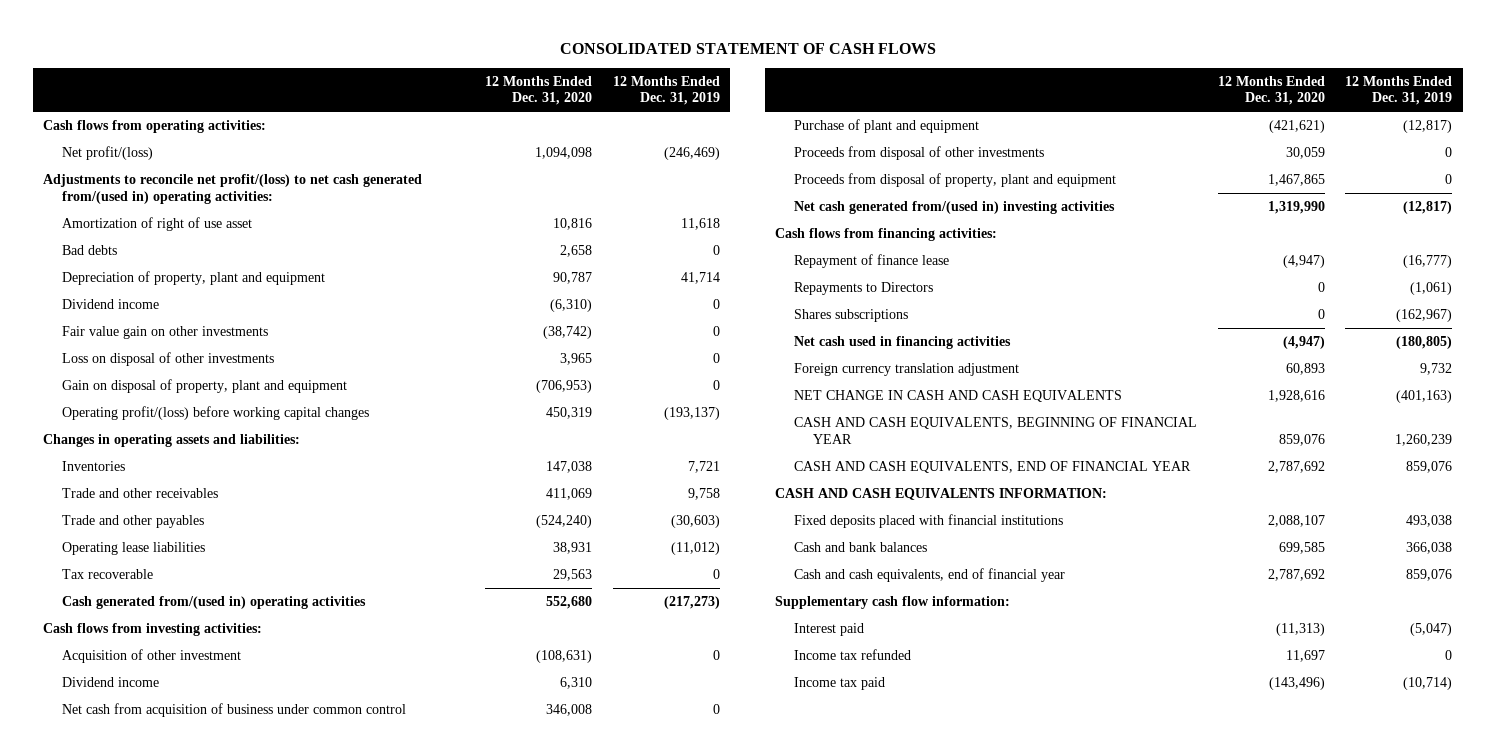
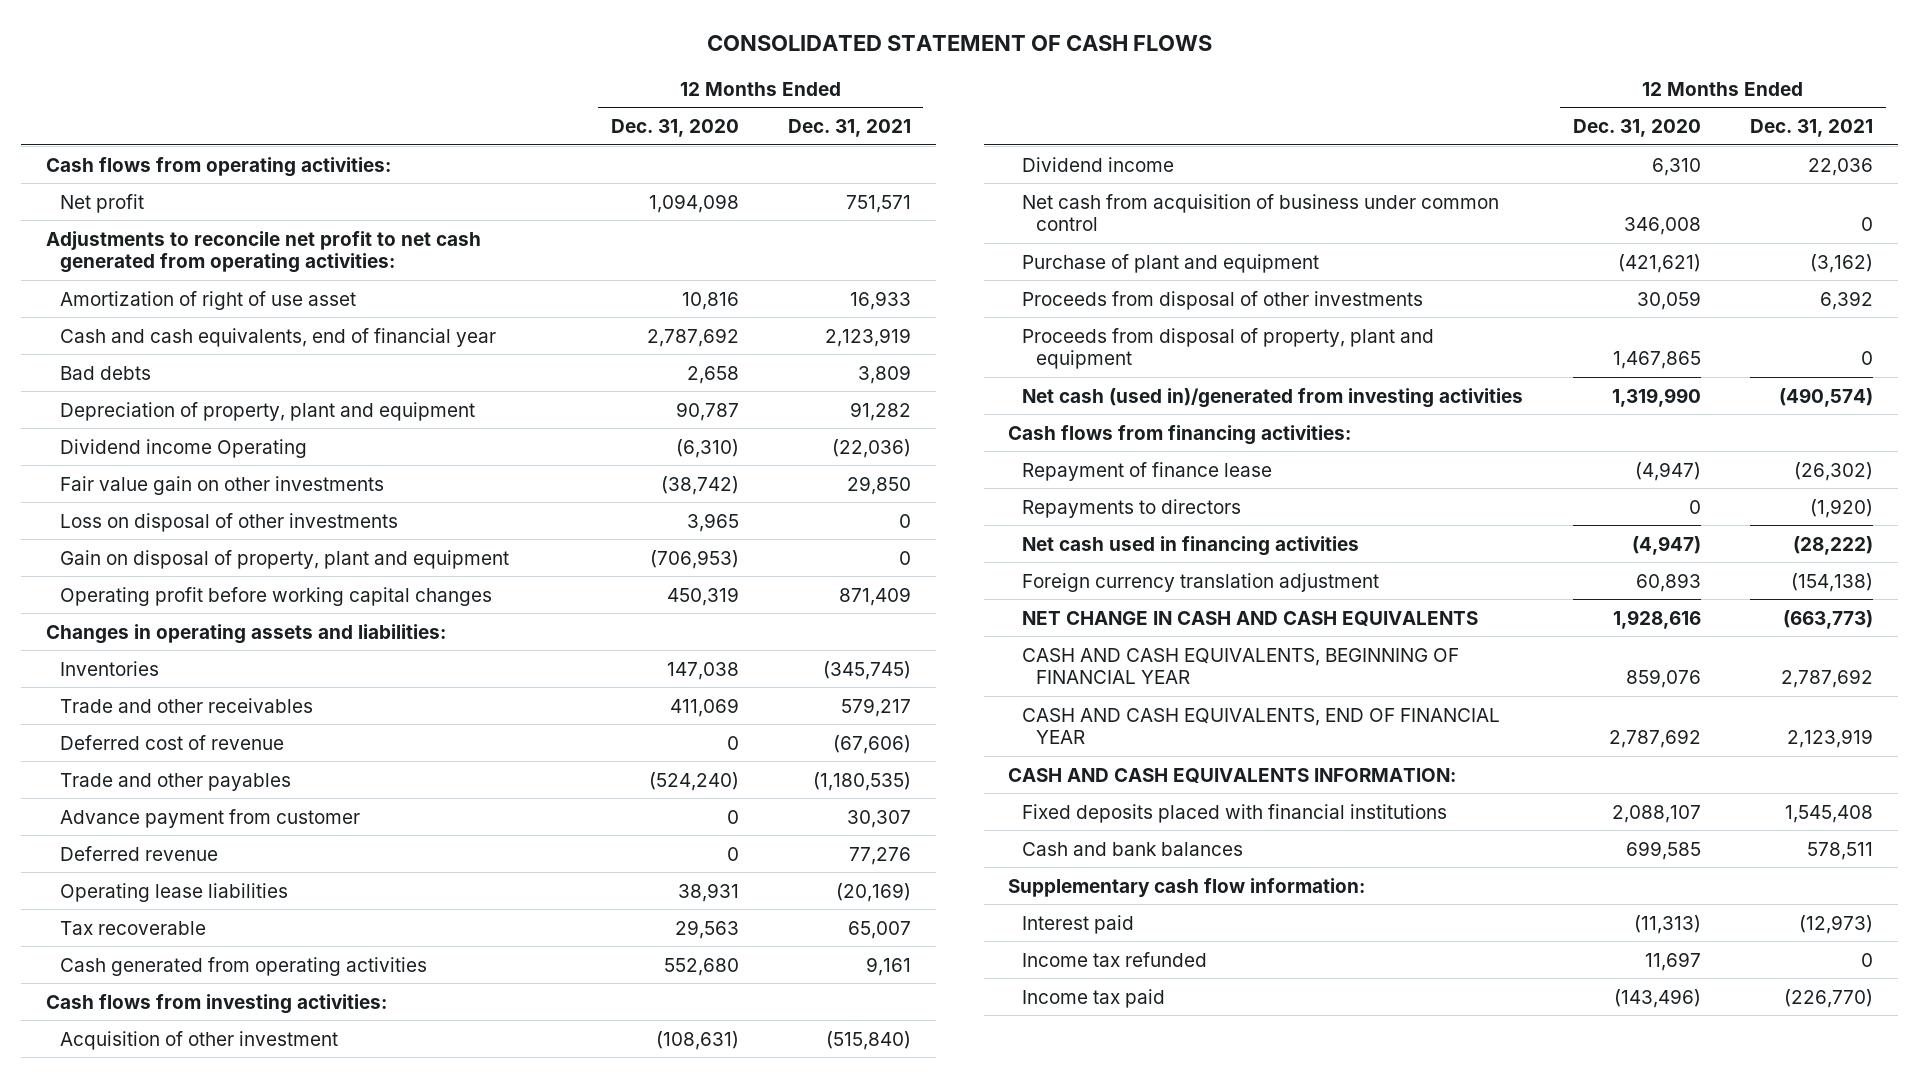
[613,75,721,106] 12 Months Ended Dec. 31, 2019 -> none
none -> [788,119,912,138] Dec. 31, 2021
[61,145,153,160] Net profit/(loss) -> [60,193,145,213] Net profit
[42,173,422,204] Adjustments to reconcile net profit/(loss) to net cash generated from/(used in) operating activities: -> [46,230,482,273] Adjustments to reconcile net profit to net cash generated from operating activities:
[794,567,1066,582] Cash and cash equivalents, end of financial year -> [60,327,497,347] Cash and cash equivalents, end of financial year
[61,298,159,309] Dividend income -> [60,438,308,458] Dividend income Operating
[61,405,369,420] Operating profit/(loss) before working capital changes -> [60,586,493,606] Operating profit before working capital changes
none -> [60,734,285,750] Deferred cost of revenue
none -> [60,808,361,828] Advance payment from customer
none -> [60,845,219,861] Deferred revenue
[61,595,366,609] Cash generated from/(used in) operating activities -> [60,956,428,976] Cash generated from operating activities
[794,200,1116,214] Net cash generated from/(used in) investing activities -> [1022,387,1524,408] Net cash (used in)/generated from investing activities
[794,308,909,322] Shares subscriptions -> none
[794,281,934,295] Repayments to Directors -> [1022,498,1242,518] Repayments to directors

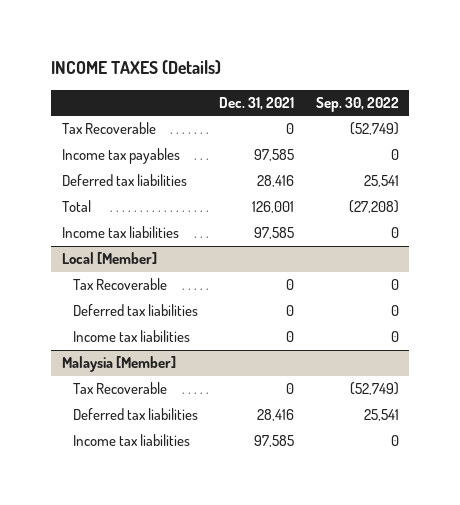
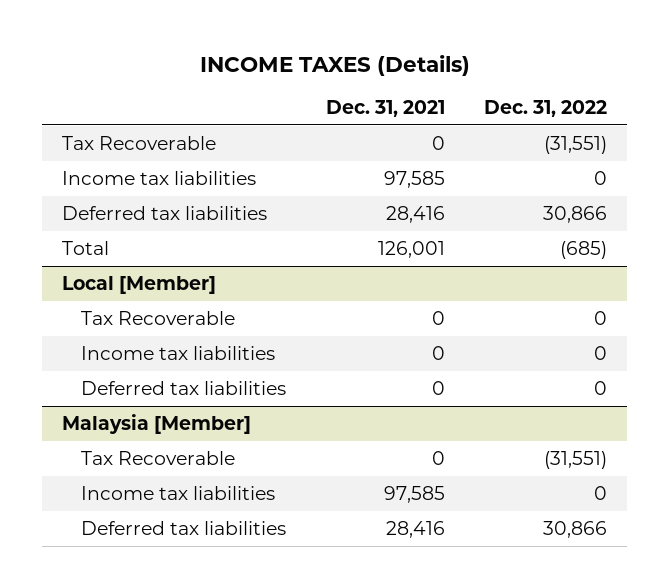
[315,96,399,112] Sep. 30, 2022 -> none
none -> [484,100,608,118] Dec. 31, 2022
[61,148,180,165] Income tax payables -> none
[61,226,179,239] Income tax liabilities -> [62,170,257,185] Income tax liabilities
[73,304,199,317] Deferred tax liabilities -> [80,380,286,395] Deferred tax liabilities
[73,408,199,421] Deferred tax liabilities -> [80,520,286,535] Deferred tax liabilities

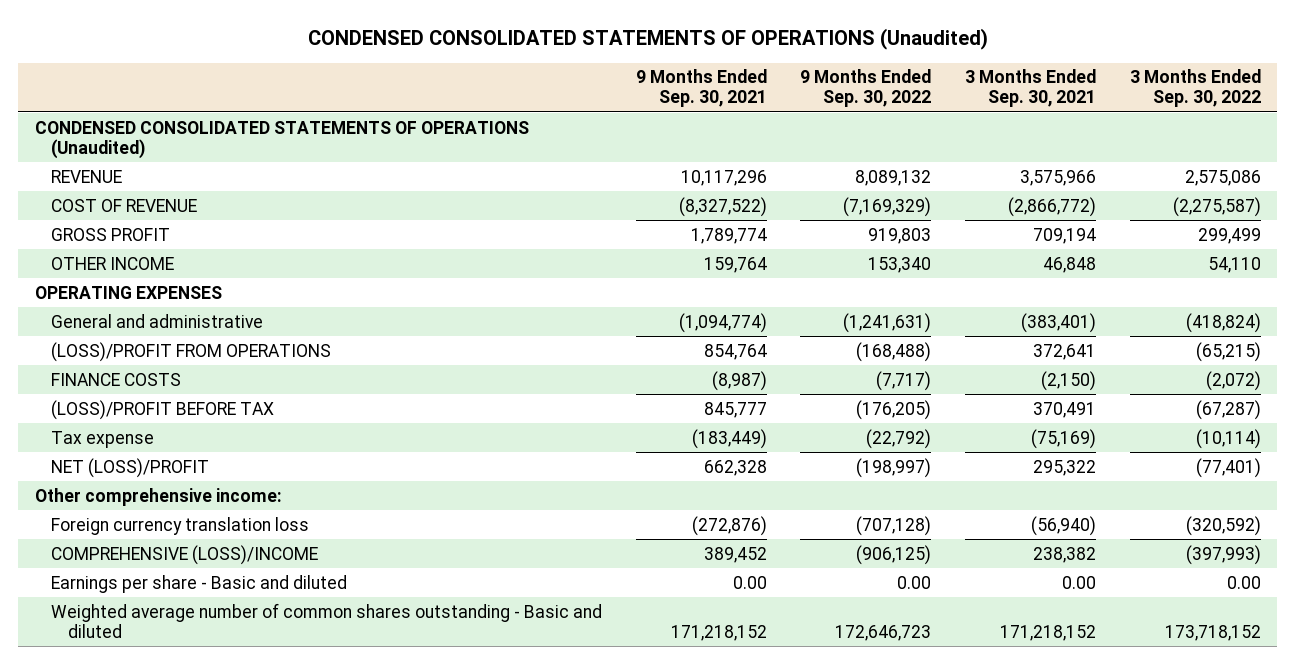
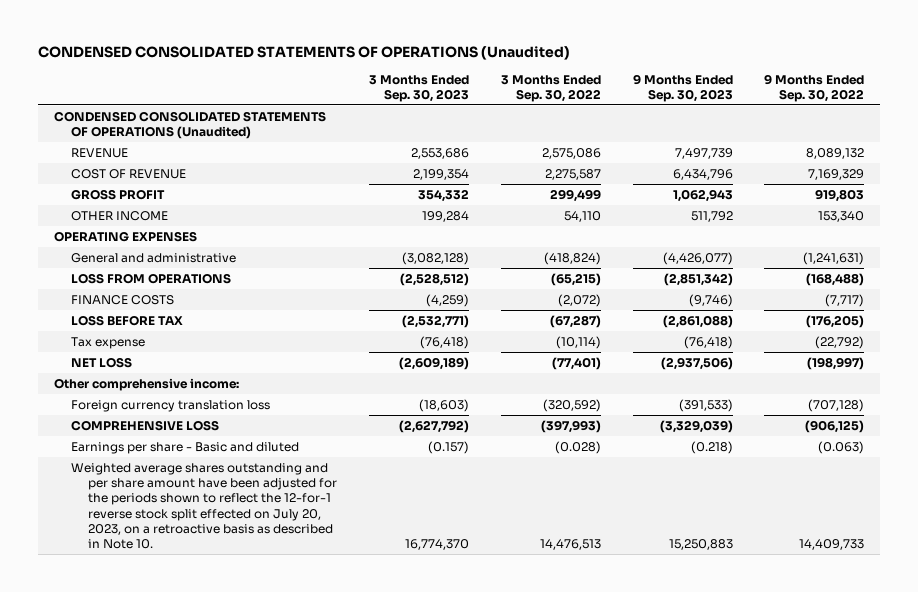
[635,69,767,108] 9 Months Ended Sep. 30, 2021 -> none
[964,69,1096,108] 3 Months Ended Sep. 30, 2021 -> none
none -> [369,74,470,103] 3 Months Ended Sep. 30, 2023
none -> [632,73,733,103] 9 Months Ended Sep. 30, 2023
[843,196,932,217] (7,169,329) -> [808,168,865,180] 7,169,329
[1172,196,1261,217] (2,275,587) -> [544,168,601,180] 2,275,587
[51,341,332,362] (LOSS)/PROFIT FROM OPERATIONS -> [71,272,232,284] LOSS FROM OPERATIONS
[51,399,275,420] (LOSS)/PROFIT BEFORE TAX -> [71,314,184,326] LOSS BEFORE TAX
[51,457,210,478] NET (LOSS)/PROFIT -> [71,356,133,368] NET LOSS
[51,602,603,638] Weighted average number of common shares outstanding - Basic and diluted -> none
[51,544,319,565] COMPREHENSIVE (LOSS)/INCOME -> [71,419,220,431] COMPREHENSIVE LOSS
[897,575,932,589] 0.00 -> [818,440,865,454] (0.063)
[1226,575,1261,589] 0.00 -> [554,440,601,454] (0.028)
none -> [71,462,338,550] Weighted average shares outstanding and per share amount have been adjusted for the periods shown to reflect the 12-for-1 reverse stock split effected on July 20, 2023, on a retroactive basis as described in Note 10.

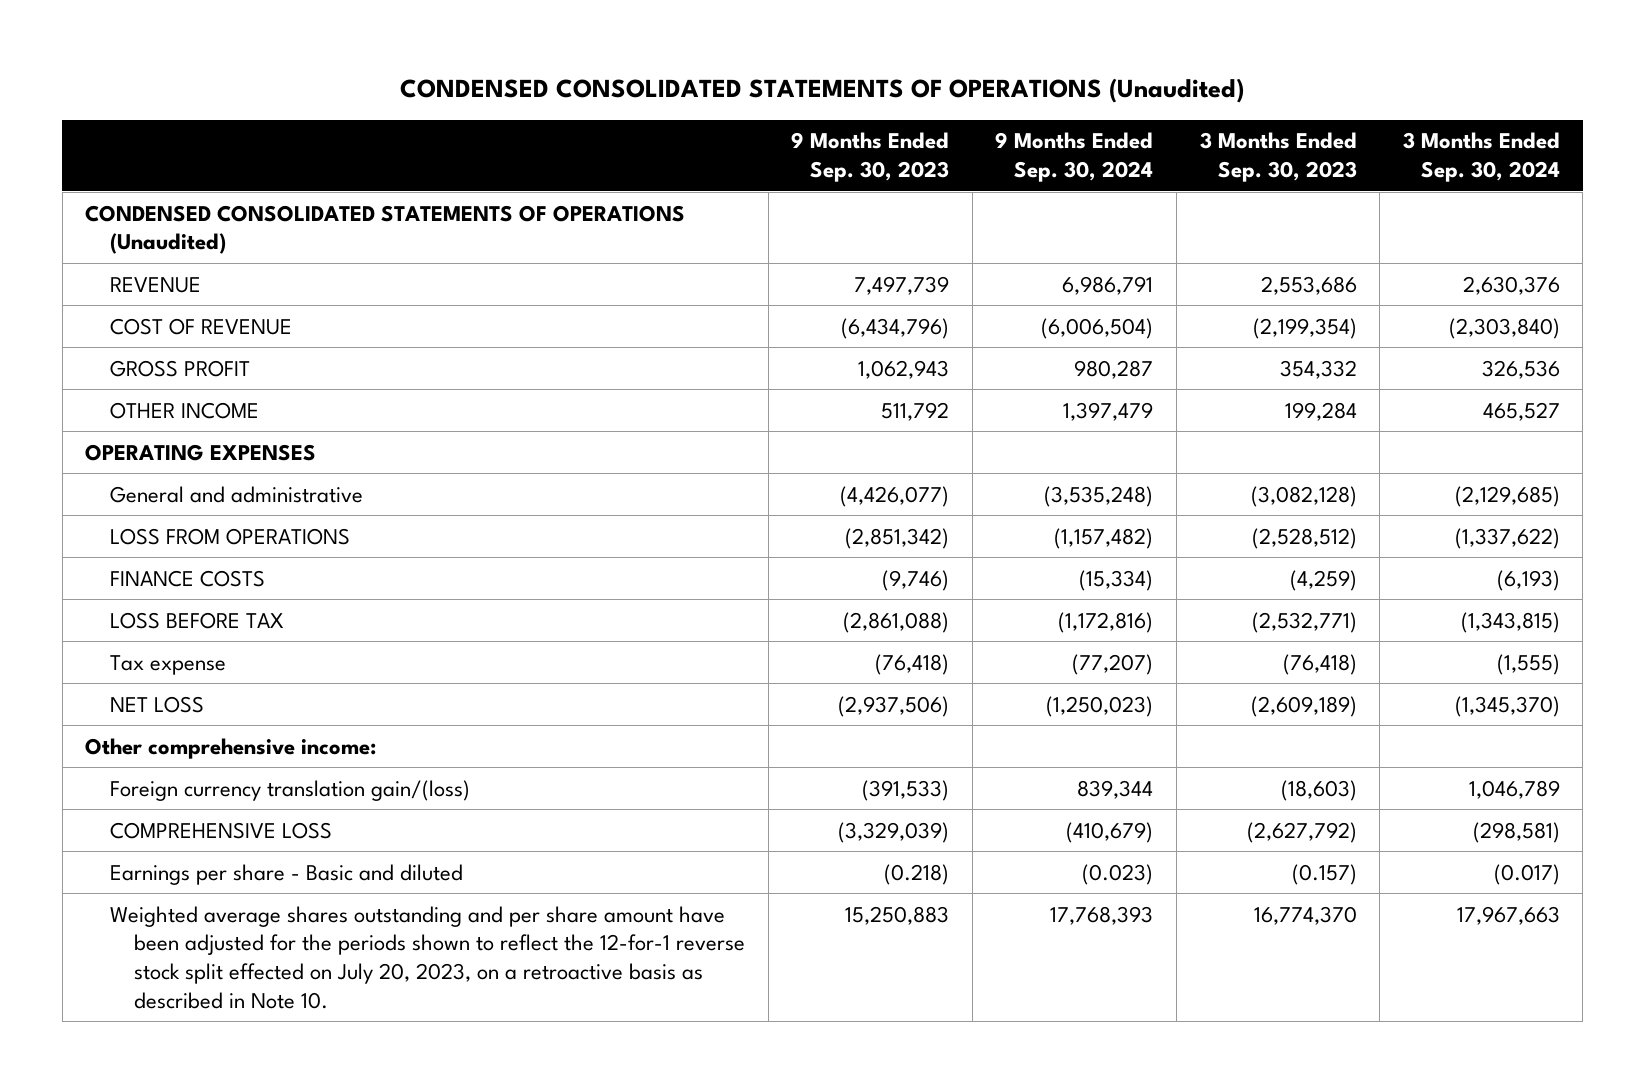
[500,74,601,103] 3 Months Ended Sep. 30, 2022 -> none
[764,73,865,103] 9 Months Ended Sep. 30, 2022 -> none
none -> [995,132,1154,182] 9 Months Ended Sep. 30, 2024
none -> [1402,132,1560,182] 3 Months Ended Sep. 30, 2024
[413,168,470,180] 2,199,354 -> [1252,317,1357,339] (2,199,354)
[672,168,733,180] 6,434,796 -> [841,317,950,339] (6,434,796)
[71,399,271,412] Foreign currency translation loss -> [109,779,470,801] Foreign currency translation gain/(loss)

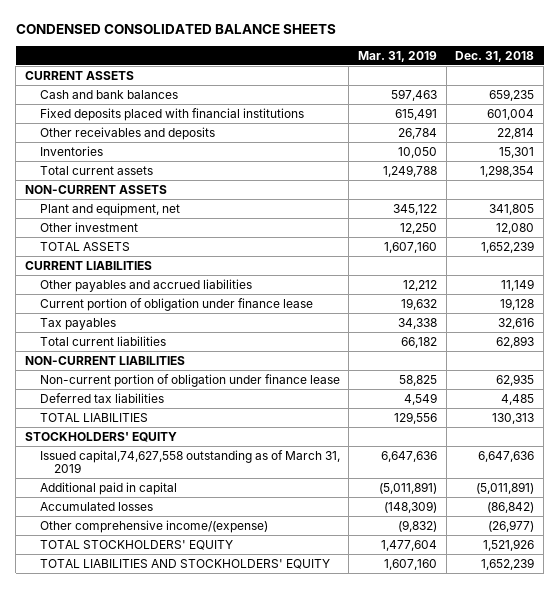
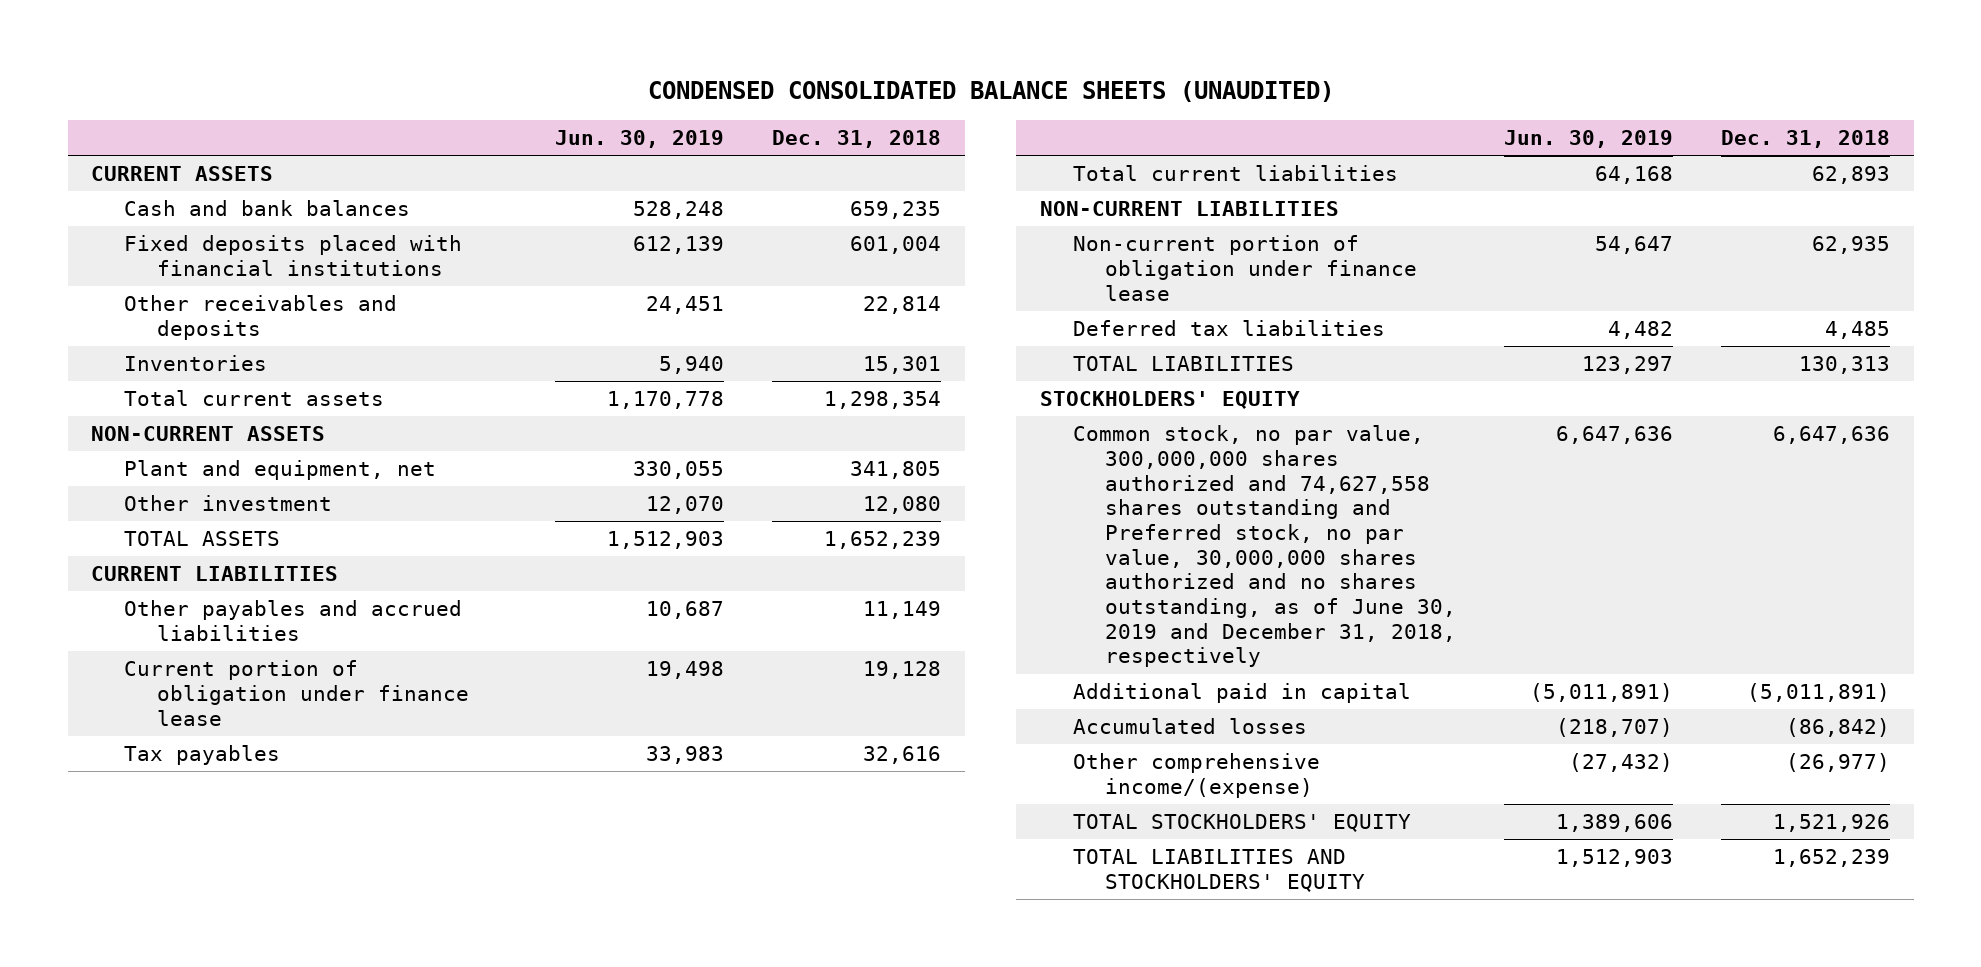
[15,24,336,35] CONDENSED CONSOLIDATED BALANCE SHEETS -> [647,81,1334,103] CONDENSED CONSOLIDATED BALANCE SHEETS (UNAUDITED)
[357,50,437,62] Mar. 31, 2019 -> none
none -> [555,130,725,149] Jun. 30, 2019
[39,449,340,474] Issued capital,74,627,558 outstanding as of March 31, 2019 -> [1072,425,1457,668] Common stock, no par value, 300,000,000 shares authorized and 74,627,558 shares outstanding and Preferred stock, no par value, 30,000,000 shares authorized and no shares outstanding, as of June 30, 2019 and December 31, 2018, respectively

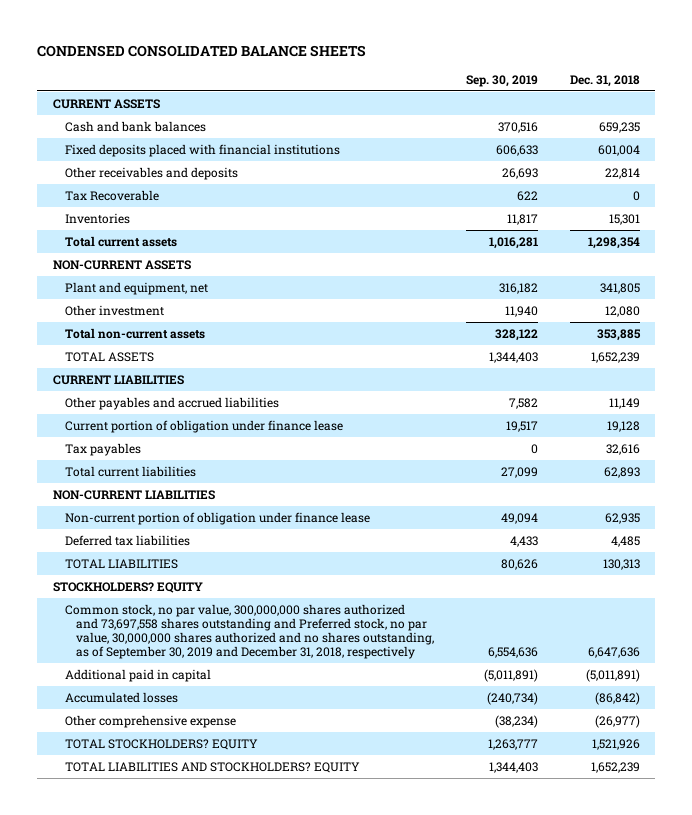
[647,81,1334,103] CONDENSED CONSOLIDATED BALANCE SHEETS (UNAUDITED) -> [37,44,367,57] CONDENSED CONSOLIDATED BALANCE SHEETS
[555,130,725,149] Jun. 30, 2019 -> none
none -> [465,74,538,87] Sep. 30, 2019
none -> [64,189,159,201] Tax Recoverable
none -> [64,327,205,339] Total non-current assets
[1039,391,1300,410] STOCKHOLDERS' EQUITY -> [52,581,203,593] STOCKHOLDERS? EQUITY
[1072,425,1457,668] Common stock, no par value, 300,000,000 shares authorized and 74,627,558 shares outstanding and Preferred stock, no par value, 30,000,000 shares authorized and no shares outstanding, as of June 30, 2019 and December 31, 2018, respectively -> [64,603,435,660] Common stock, no par value, 300,000,000 shares authorized and 73,697,558 shares outstanding and Preferred stock, no par value, 30,000,000 shares authorized and no shares outstanding, as of September 30, 2019 and December 31, 2018, respectively
[1072,753,1320,798] Other comprehensive income/(expense) -> [64,714,236,728] Other comprehensive expense
[1072,814,1411,833] TOTAL STOCKHOLDERS' EQUITY -> [64,738,258,750] TOTAL STOCKHOLDERS? EQUITY
[1072,849,1366,892] TOTAL LIABILITIES AND STOCKHOLDERS' EQUITY -> [64,761,360,773] TOTAL LIABILITIES AND STOCKHOLDERS? EQUITY

